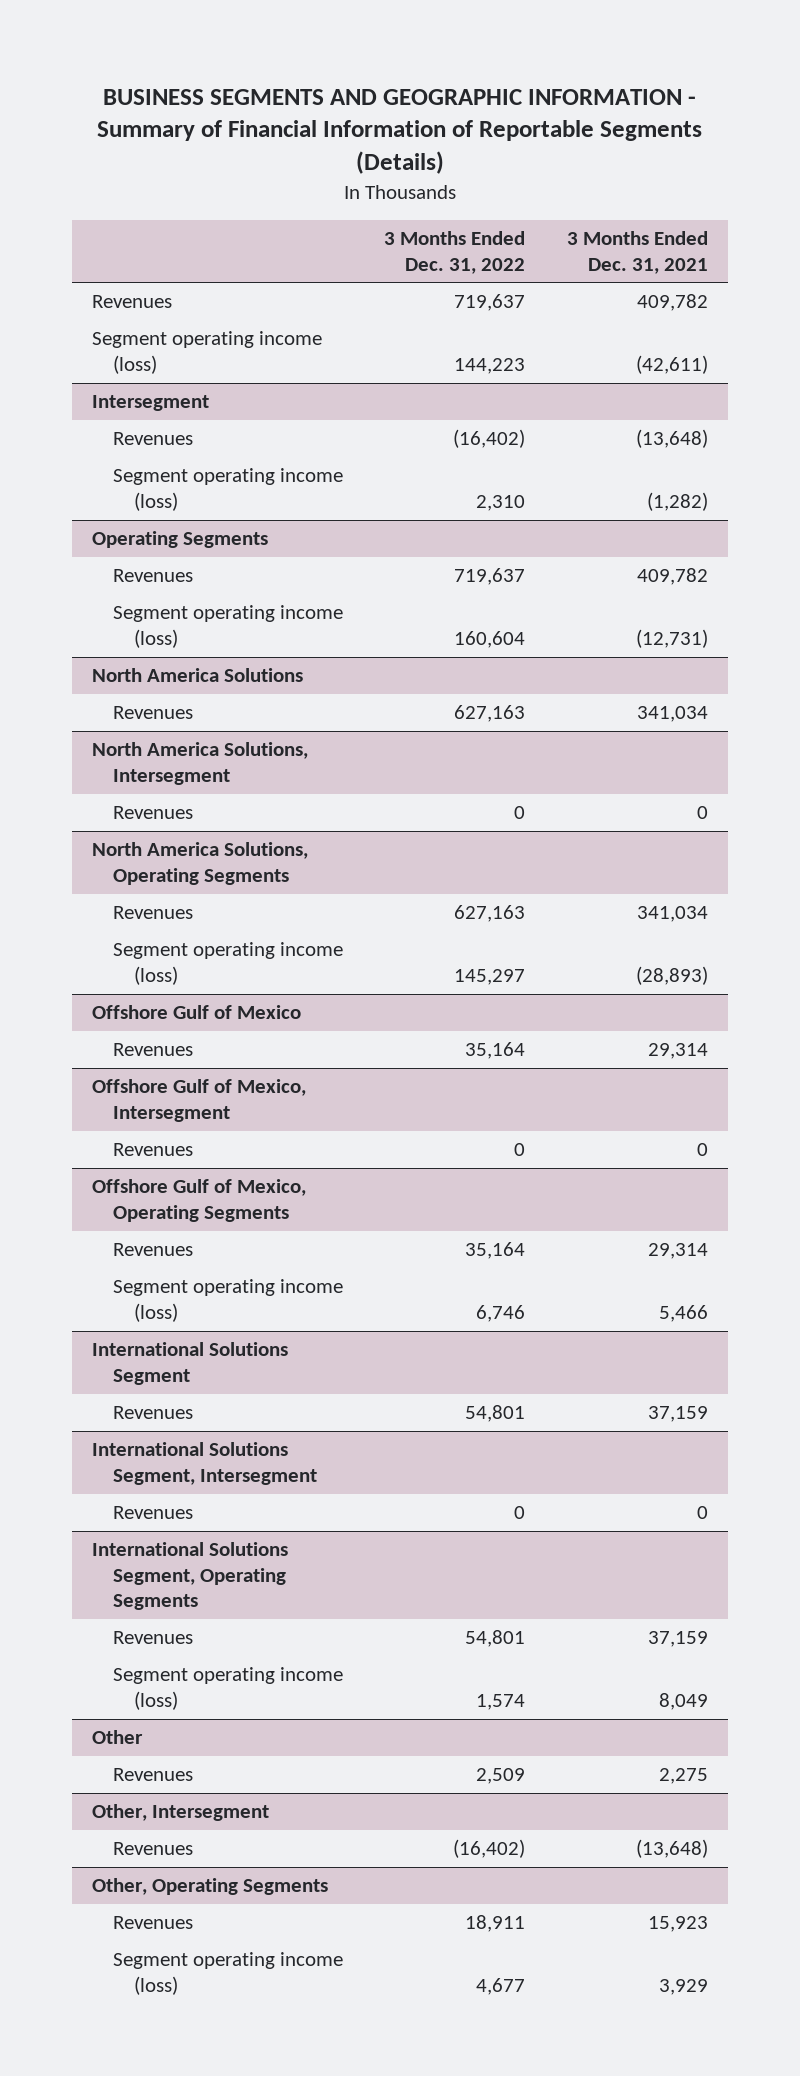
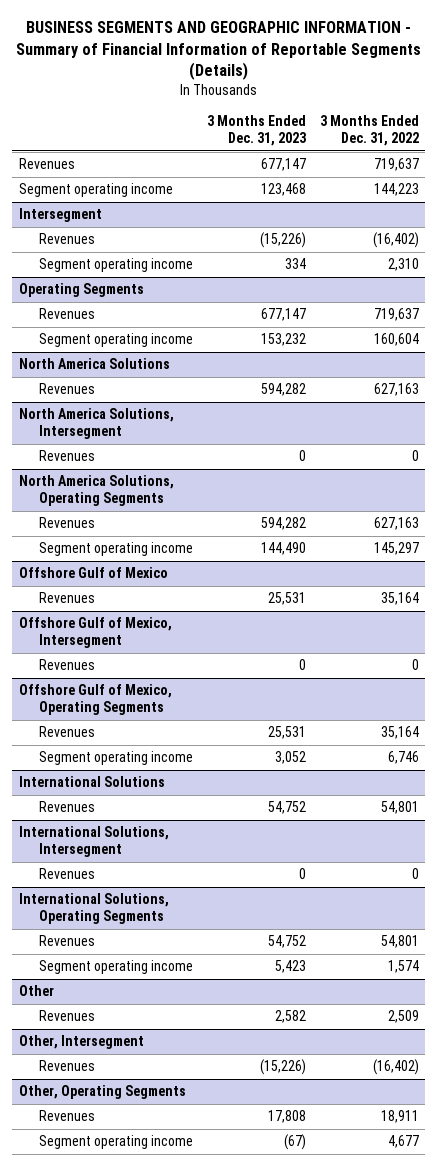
[566,231,708,274] 3 Months Ended Dec. 31, 2021 -> none
none -> [206,115,306,147] 3 Months Ended Dec. 31, 2023
[92,331,323,374] Segment operating income (loss) -> [18,183,173,198] Segment operating income
[113,468,344,511] Segment operating income (loss) -> [38,258,193,273] Segment operating income
[113,605,344,648] Segment operating income (loss) -> [38,333,193,348] Segment operating income
[113,942,344,985] Segment operating income (loss) -> [38,542,193,557] Segment operating income
[113,1279,344,1322] Segment operating income (loss) -> [38,751,193,766] Segment operating income
[92,1342,289,1385] International Solutions Segment -> [18,776,165,788] International Solutions
[92,1442,318,1485] International Solutions Segment, Intersegment -> [18,826,169,858] International Solutions, Intersegment
[92,1542,289,1611] International Solutions Segment, Operating Segments -> [18,893,169,925] International Solutions, Operating Segments
[113,1667,344,1710] Segment operating income (loss) -> [38,960,193,975] Segment operating income
[113,1952,344,1995] Segment operating income (loss) -> [38,1135,193,1150] Segment operating income

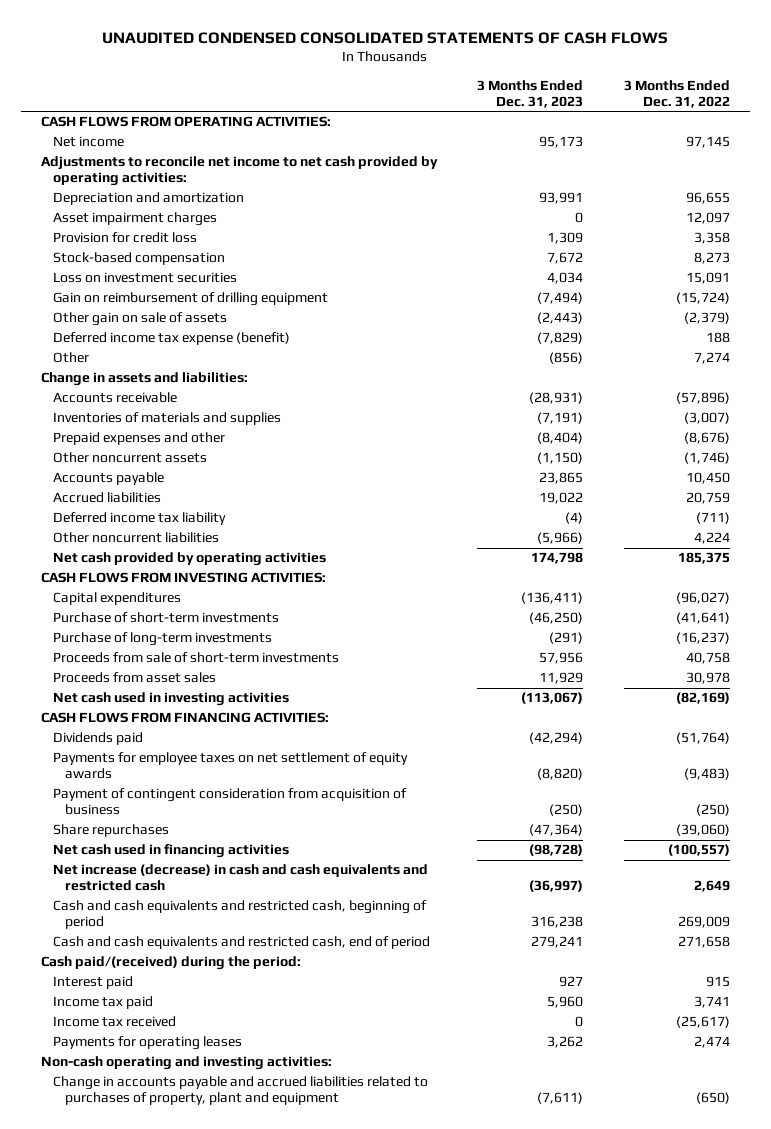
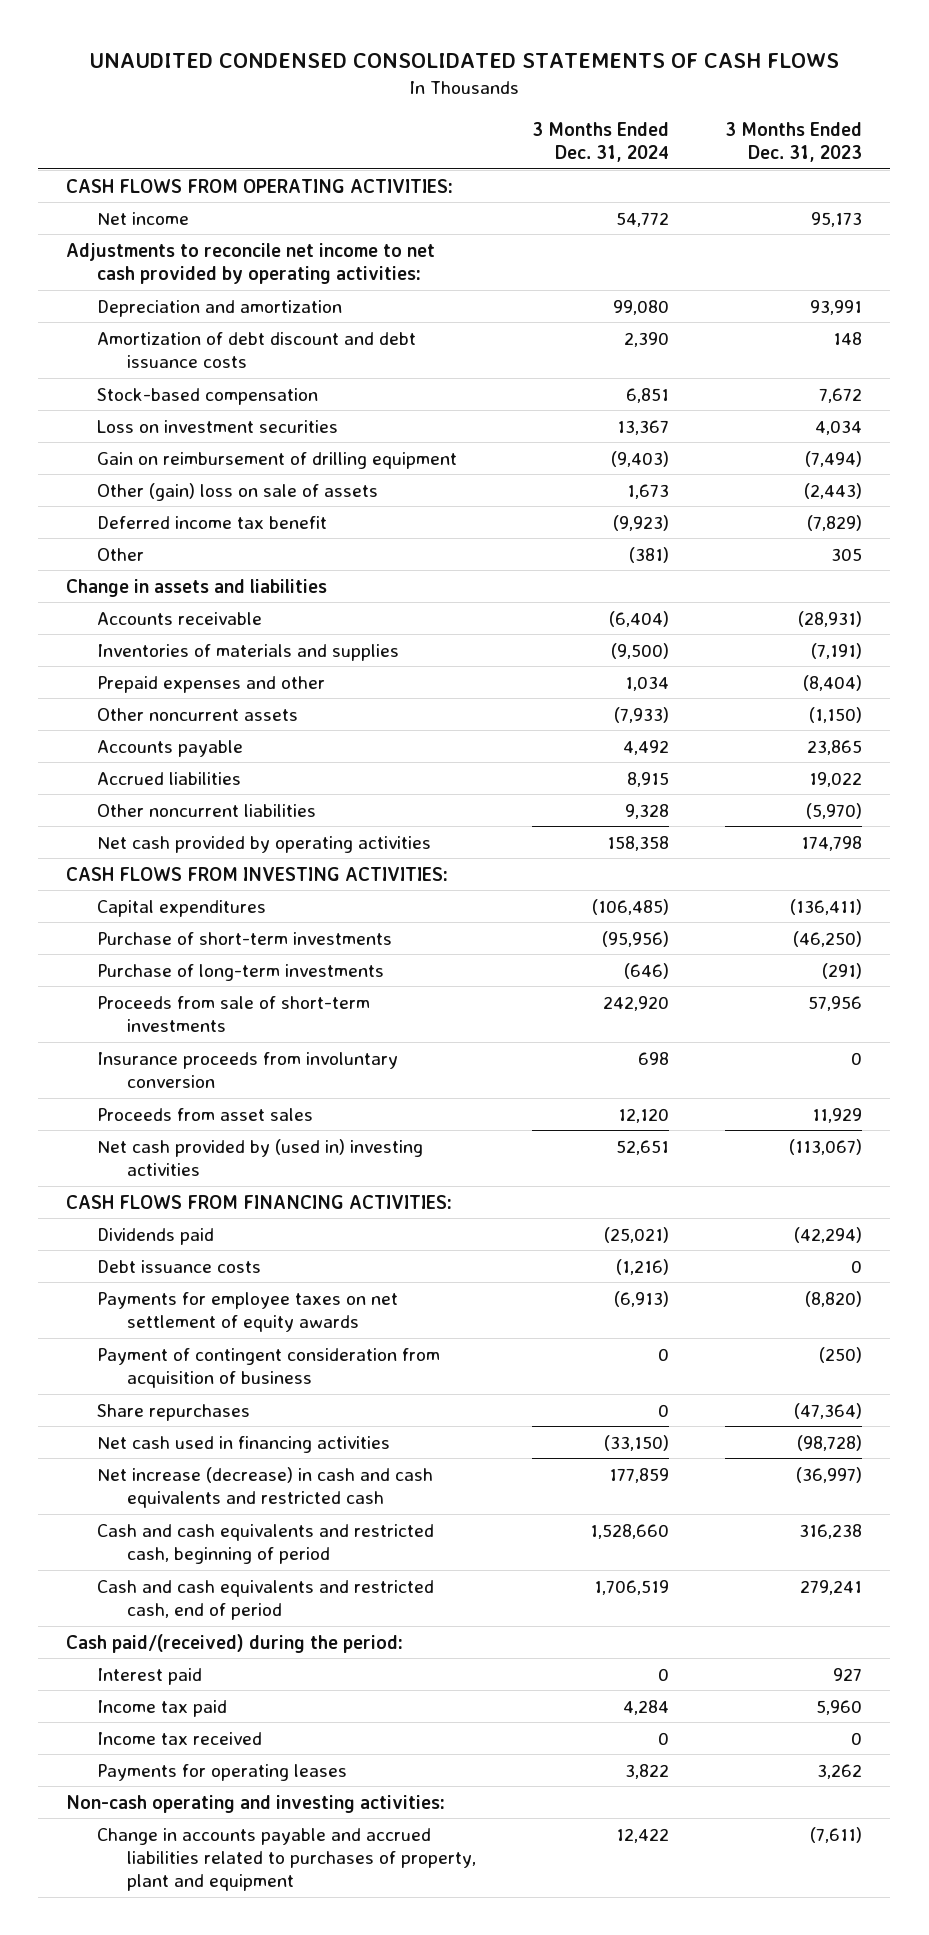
[623,79,730,108] 3 Months Ended Dec. 31, 2022 -> none
none -> [532,121,670,162] 3 Months Ended Dec. 31, 2024
[52,212,217,227] Asset impairment charges -> none
[52,232,197,244] Provision for credit loss -> none
none -> [96,331,416,368] Amortization of debt discount and debt issuance costs
[52,312,227,327] Other gain on sale of assets -> [96,482,378,501] Other (gain) loss on sale of assets
[52,332,290,346] Deferred income tax expense (benefit) -> [96,515,327,529] Deferred income tax benefit
[549,352,584,365] (856) -> [831,547,863,561] 305
[41,372,249,387] Change in assets and liabilities: -> [66,578,328,597] Change in assets and liabilities
[52,512,226,526] Deferred income tax liability -> none
[537,532,584,545] (5,966) -> [806,802,863,819] (5,970)
none -> [96,1051,398,1088] Insurance proceeds from involuntary conversion
[52,692,289,707] Net cash used in investing activities -> [96,1138,423,1176] Net cash provided by (used in) investing activities
none -> [96,1259,261,1273] Debt issuance costs

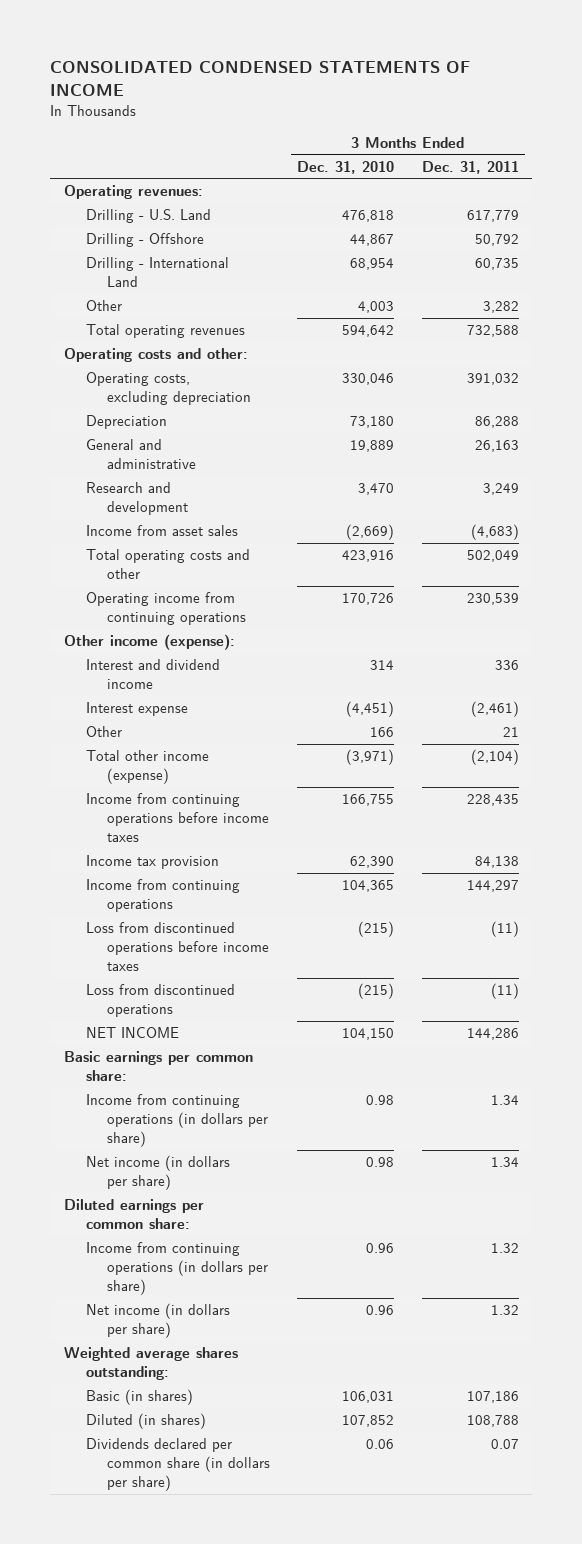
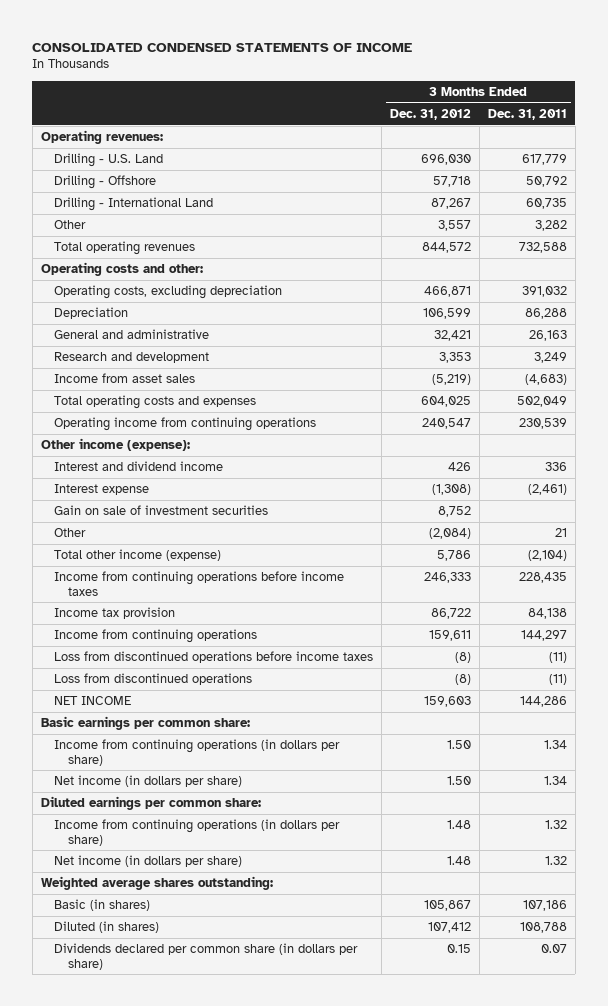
[297,160,395,174] Dec. 31, 2010 -> none
none -> [390,108,472,120] Dec. 31, 2012
[85,548,250,580] Total operating costs and other -> [54,395,257,410] Total operating costs and expenses
none -> [54,505,269,516] Gain on sale of investment securities

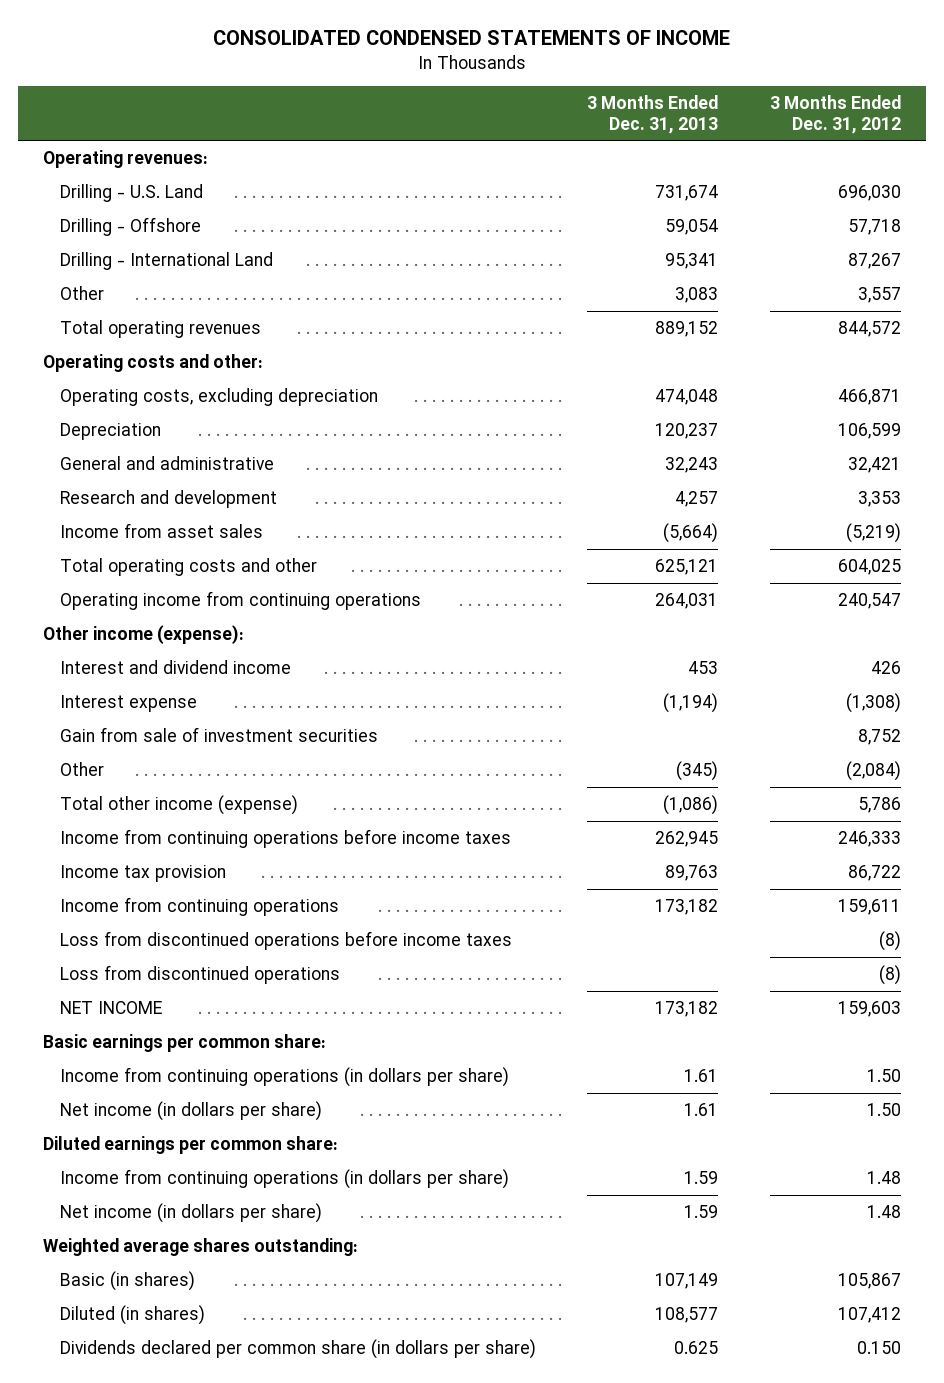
[487,108,567,120] Dec. 31, 2011 -> none
none -> [587,95,719,134] 3 Months Ended Dec. 31, 2013
[54,395,257,410] Total operating costs and expenses -> [60,558,318,577] Total operating costs and other
[54,505,269,516] Gain on sale of investment securities -> [60,727,379,743] Gain from sale of investment securities
[447,944,472,954] 0.15 -> [856,1341,901,1355] 0.150

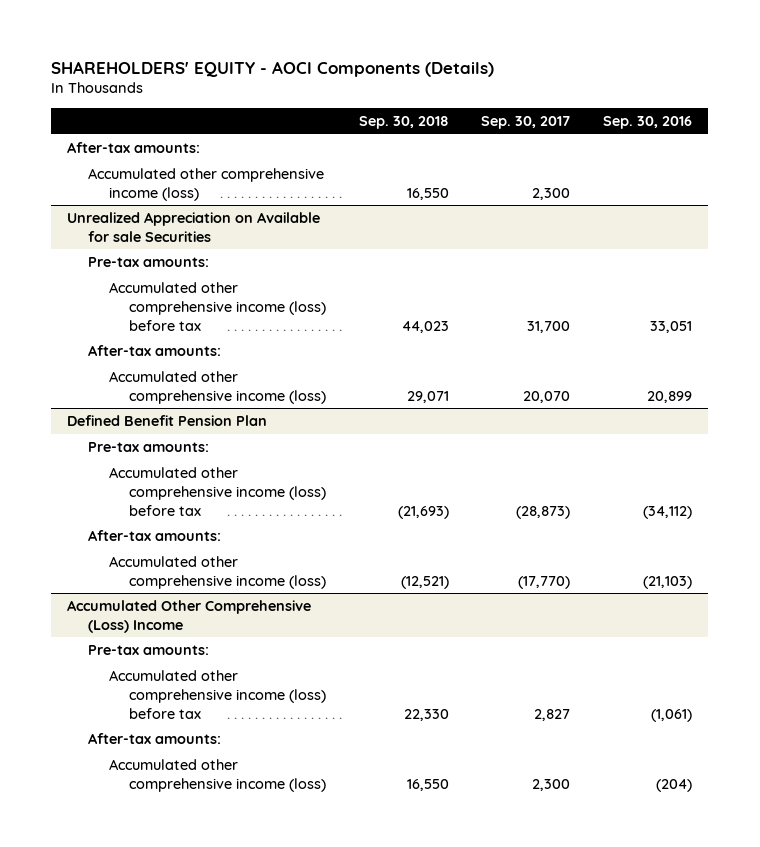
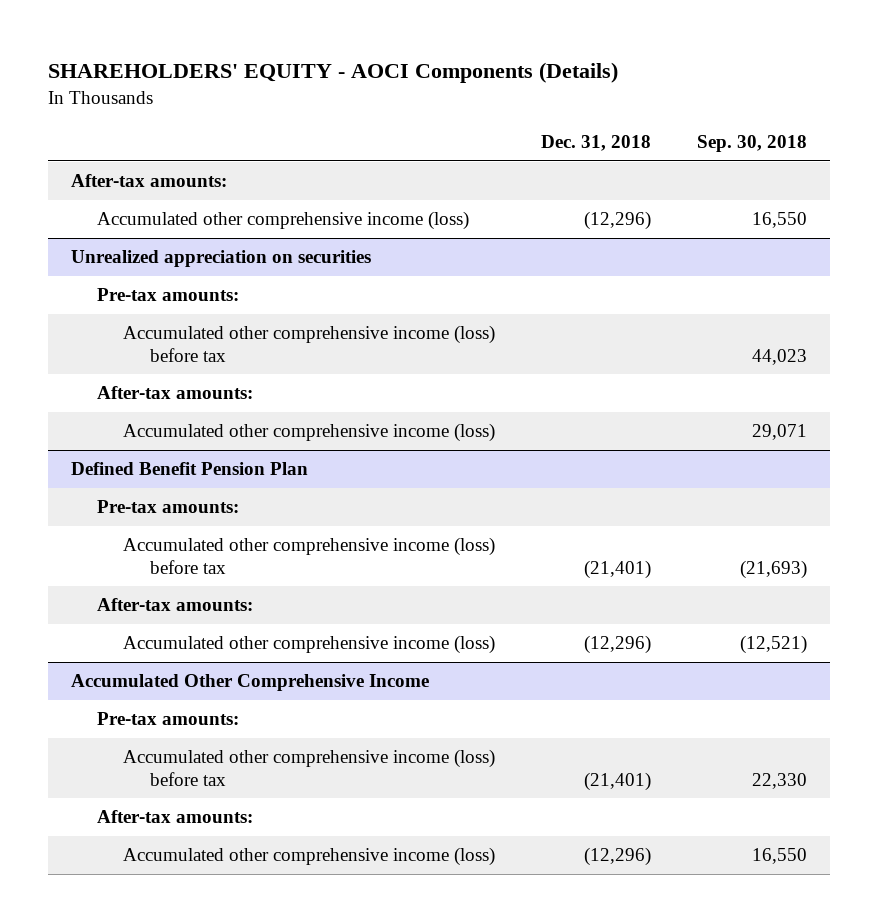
[481,116,571,130] Sep. 30, 2017 -> none
[603,116,693,130] Sep. 30, 2016 -> none
none -> [541,135,652,152] Dec. 31, 2018
[67,211,321,242] Unrealized Appreciation on Available for sale Securities -> [71,250,372,268] Unrealized appreciation on securities
[67,599,312,633] Accumulated Other Comprehensive (Loss) Income -> [71,674,430,692] Accumulated Other Comprehensive Income

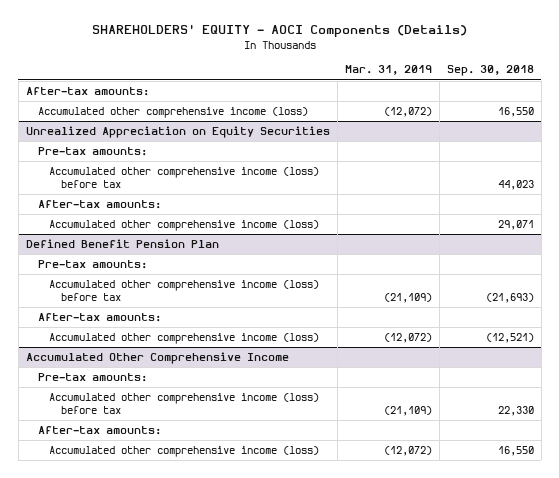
[541,135,652,152] Dec. 31, 2018 -> none
none -> [344,65,432,76] Mar. 31, 2019
[71,250,372,268] Unrealized appreciation on securities -> [25,126,330,139] Unrealized Appreciation on Equity Securities

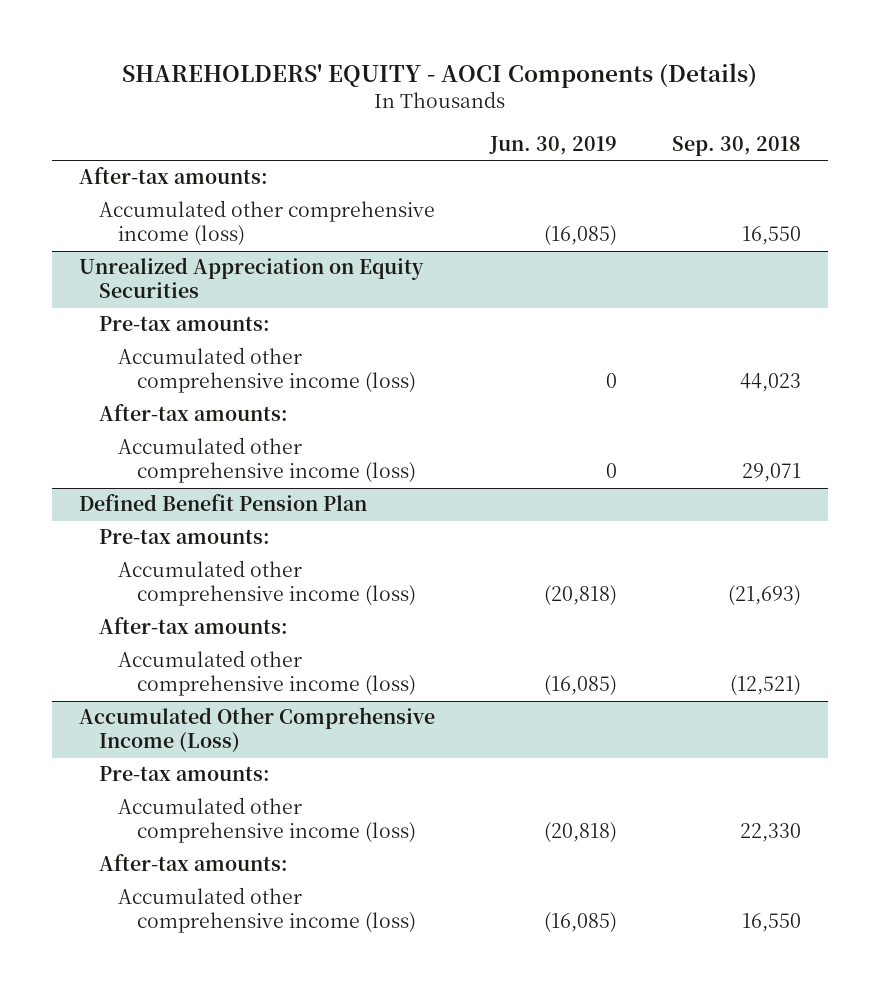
[344,65,432,76] Mar. 31, 2019 -> none
none -> [489,136,618,156] Jun. 30, 2019
[49,167,320,189] Accumulated other comprehensive income (loss) before tax -> [118,347,417,394] Accumulated other comprehensive income (loss)
[49,280,320,302] Accumulated other comprehensive income (loss) before tax -> [118,560,417,607] Accumulated other comprehensive income (loss)
[25,352,289,365] Accumulated Other Comprehensive Income -> [79,707,436,753] Accumulated Other Comprehensive Income (Loss)
[49,393,320,415] Accumulated other comprehensive income (loss) before tax -> [118,797,417,844] Accumulated other comprehensive income (loss)

